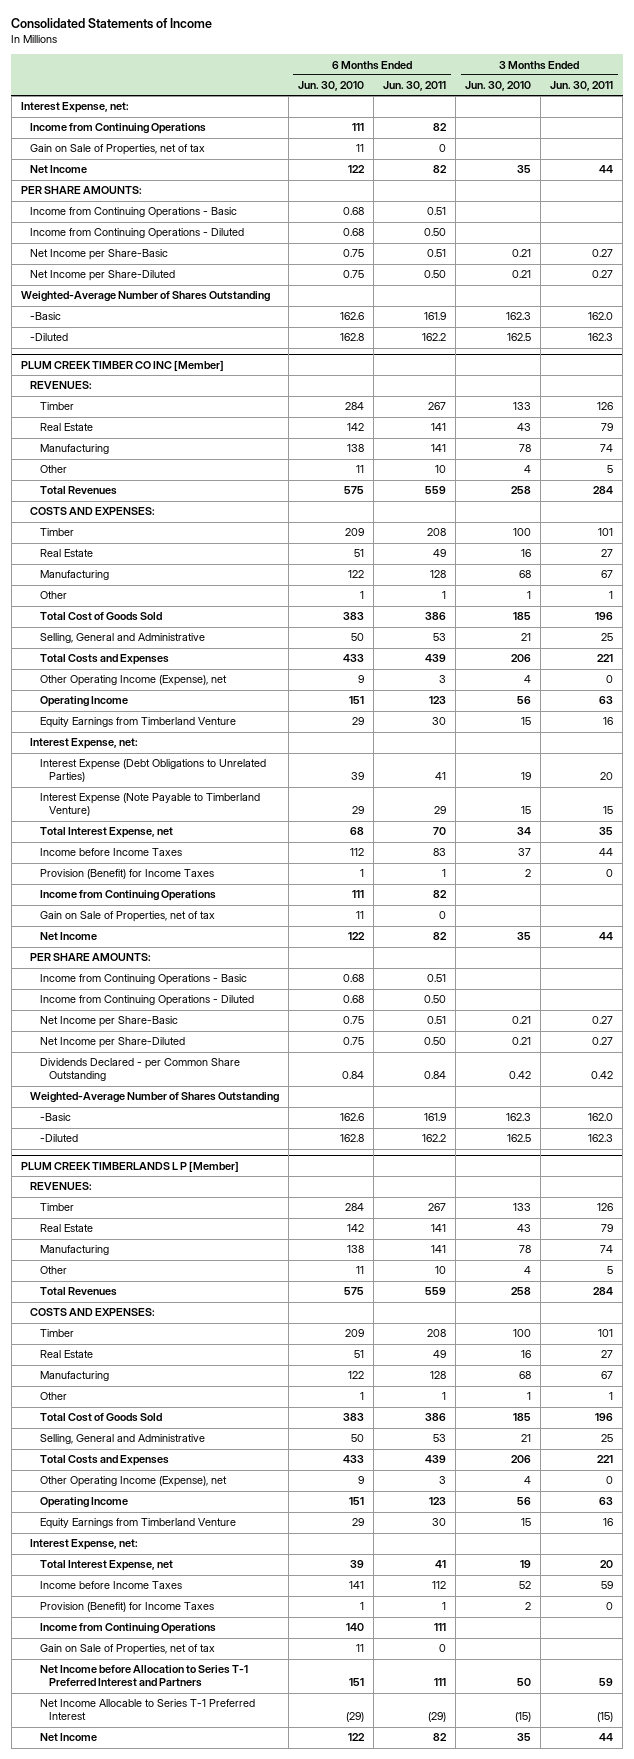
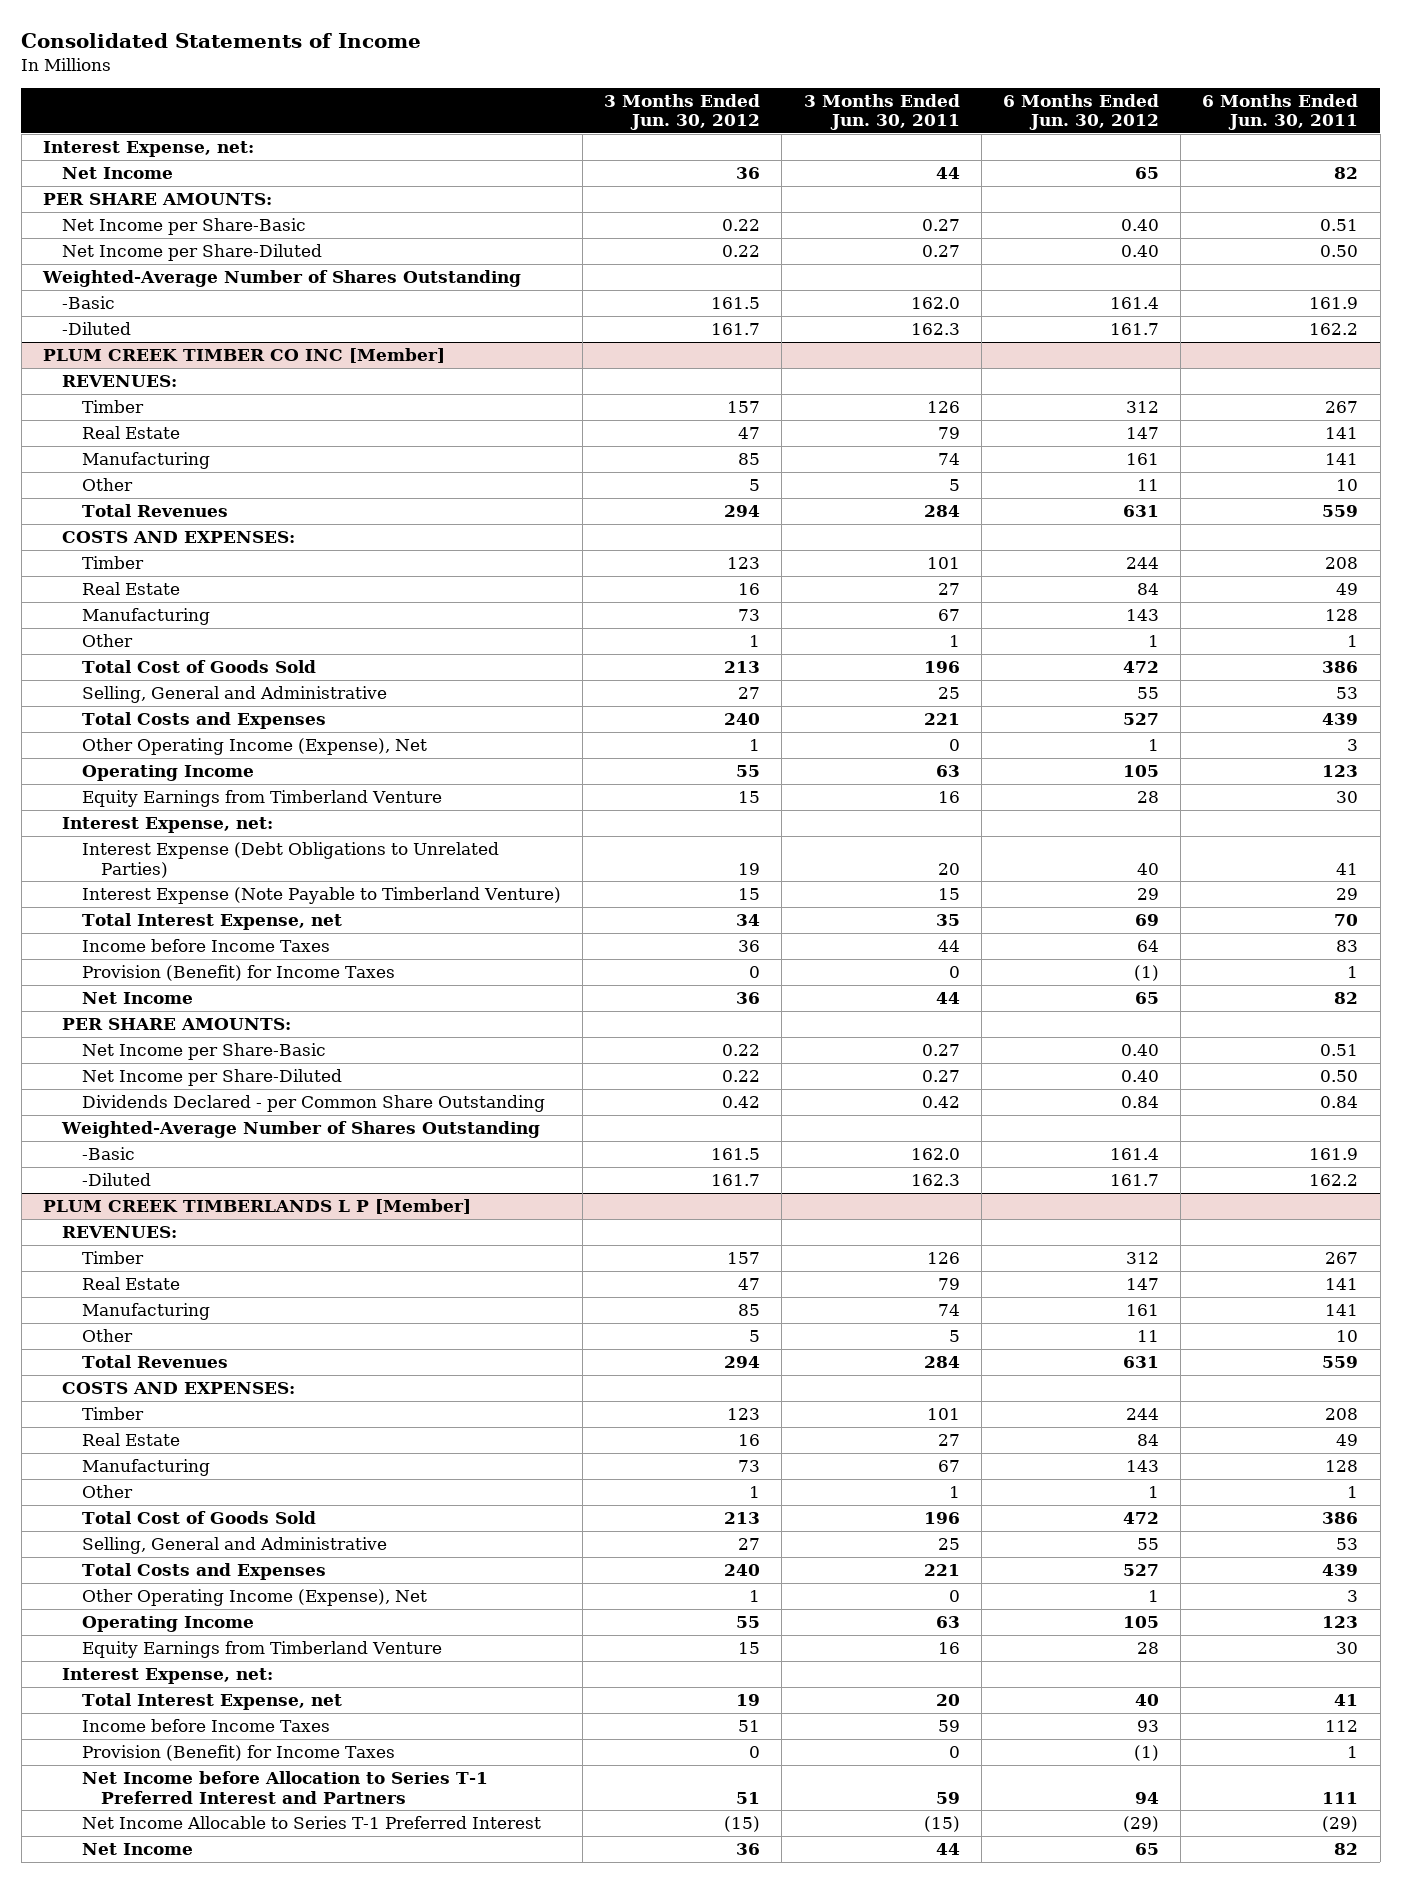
[298,81,365,92] Jun. 30, 2010 -> none
[465,81,532,92] Jun. 30, 2010 -> none
none -> [604,93,761,131] 3 Months Ended Jun. 30, 2012
none -> [1002,93,1159,131] 6 Months Ended Jun. 30, 2012
[30,123,207,135] Income from Continuing Operations -> none
[30,144,206,156] Gain on Sale of Properties, net of tax -> none
[30,207,238,219] Income from Continuing Operations - Basic -> none
[30,228,245,240] Income from Continuing Operations - Diluted -> none
[39,675,227,687] Other Operating Income (Expense), net -> [81,738,427,756] Other Operating Income (Expense), Net
[39,890,216,902] Income from Continuing Operations -> none
[39,911,215,923] Gain on Sale of Properties, net of tax -> none
[39,974,247,986] Income from Continuing Operations - Basic -> none
[39,995,254,1007] Income from Continuing Operations - Diluted -> none
[39,1476,227,1488] Other Operating Income (Expense), net -> [81,1589,427,1607] Other Operating Income (Expense), Net
[39,1623,216,1635] Income from Continuing Operations -> none
[39,1644,215,1656] Gain on Sale of Properties, net of tax -> none

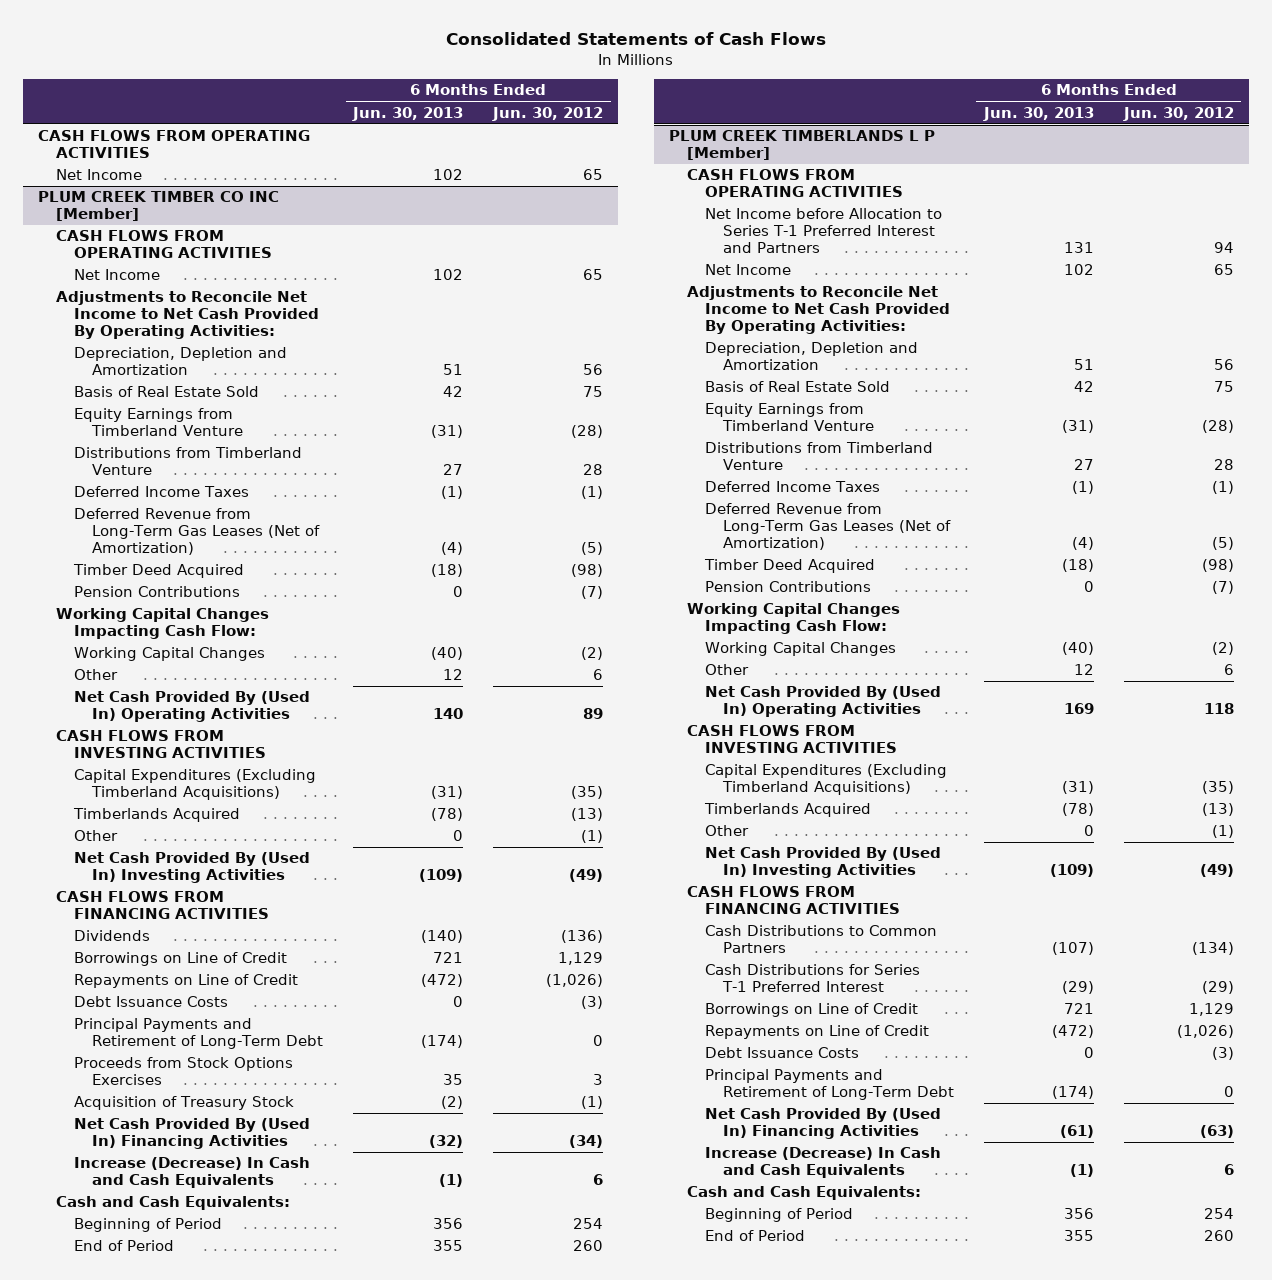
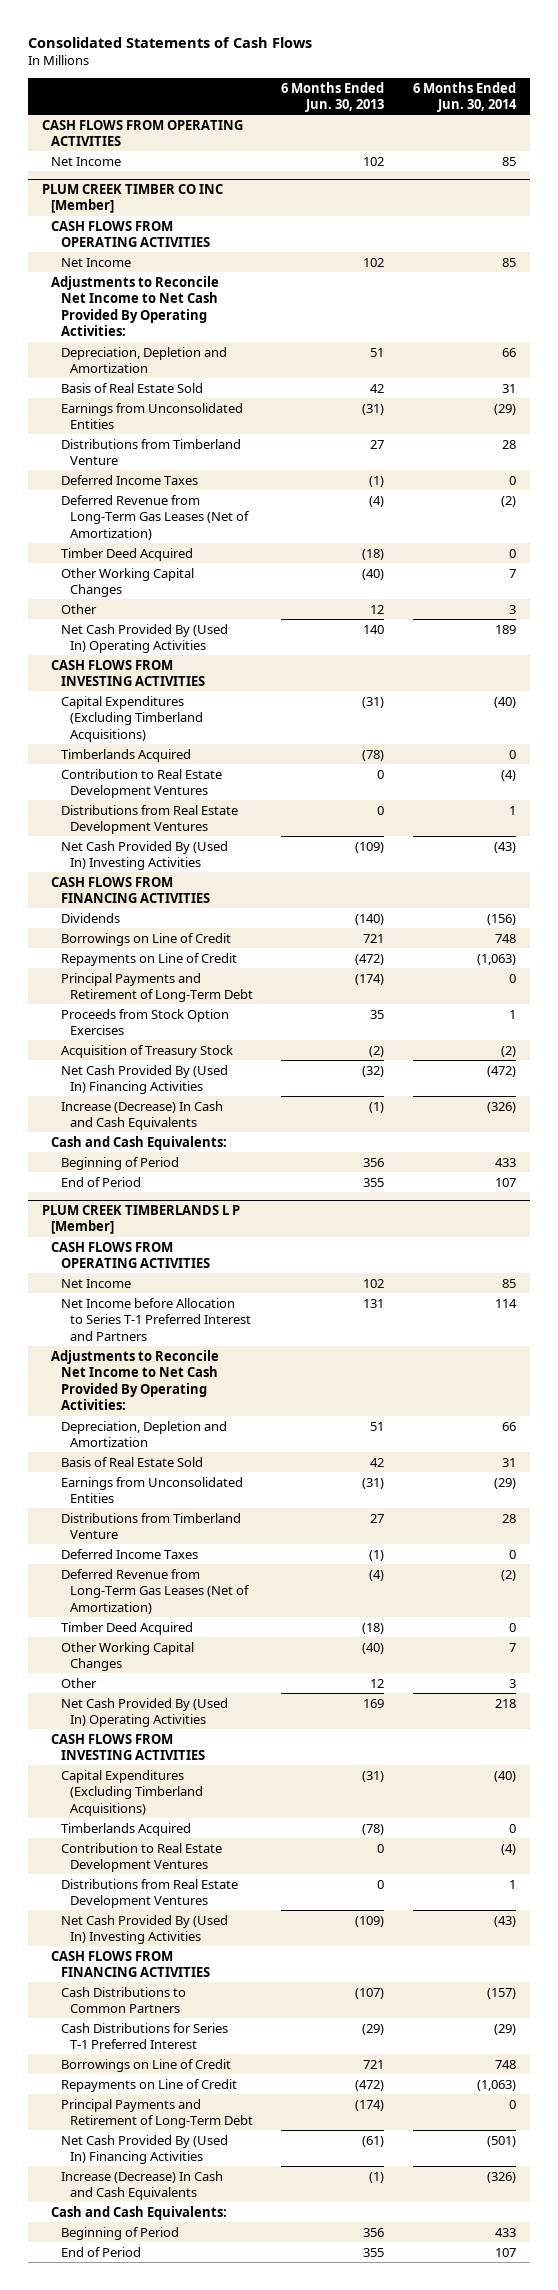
[492,106,604,121] Jun. 30, 2012 -> none
none -> [412,81,517,113] 6 Months Ended Jun. 30, 2014
[74,408,244,437] Equity Earnings from Timberland Venture -> [60,402,243,430] Earnings from Unconsolidated Entities
[74,586,241,598] Pension Contributions -> none
[56,608,270,640] Working Capital Changes Impacting Cash Flow: -> none
[74,647,266,662] Working Capital Changes -> [60,567,194,598] Other Working Capital Changes
[74,830,119,842] Other -> none
none -> [60,768,222,799] Contribution to Real Estate Development Ventures
none -> [60,804,238,835] Distributions from Real Estate Development Ventures
[74,996,229,1008] Debt Issuance Costs -> none
[74,1057,294,1086] Proceeds from Stock Options Exercises -> [60,1008,229,1036] Proceeds from Stock Option Exercises
[704,208,942,254] Net Income before Allocation to Series T-1 Preferred Interest and Partners -> [60,1297,251,1341] Net Income before Allocation to Series T-1 Preferred Interest and Partners
[704,403,874,432] Equity Earnings from Timberland Venture -> [60,1476,243,1504] Earnings from Unconsolidated Entities
[704,581,871,593] Pension Contributions -> none
[686,603,900,635] Working Capital Changes Impacting Cash Flow: -> none
[704,642,896,657] Working Capital Changes -> [60,1641,194,1672] Other Working Capital Changes
[704,825,749,837] Other -> none
none -> [60,1842,222,1873] Contribution to Real Estate Development Ventures
none -> [60,1878,238,1909] Distributions from Real Estate Development Ventures
[704,1047,859,1059] Debt Issuance Costs -> none

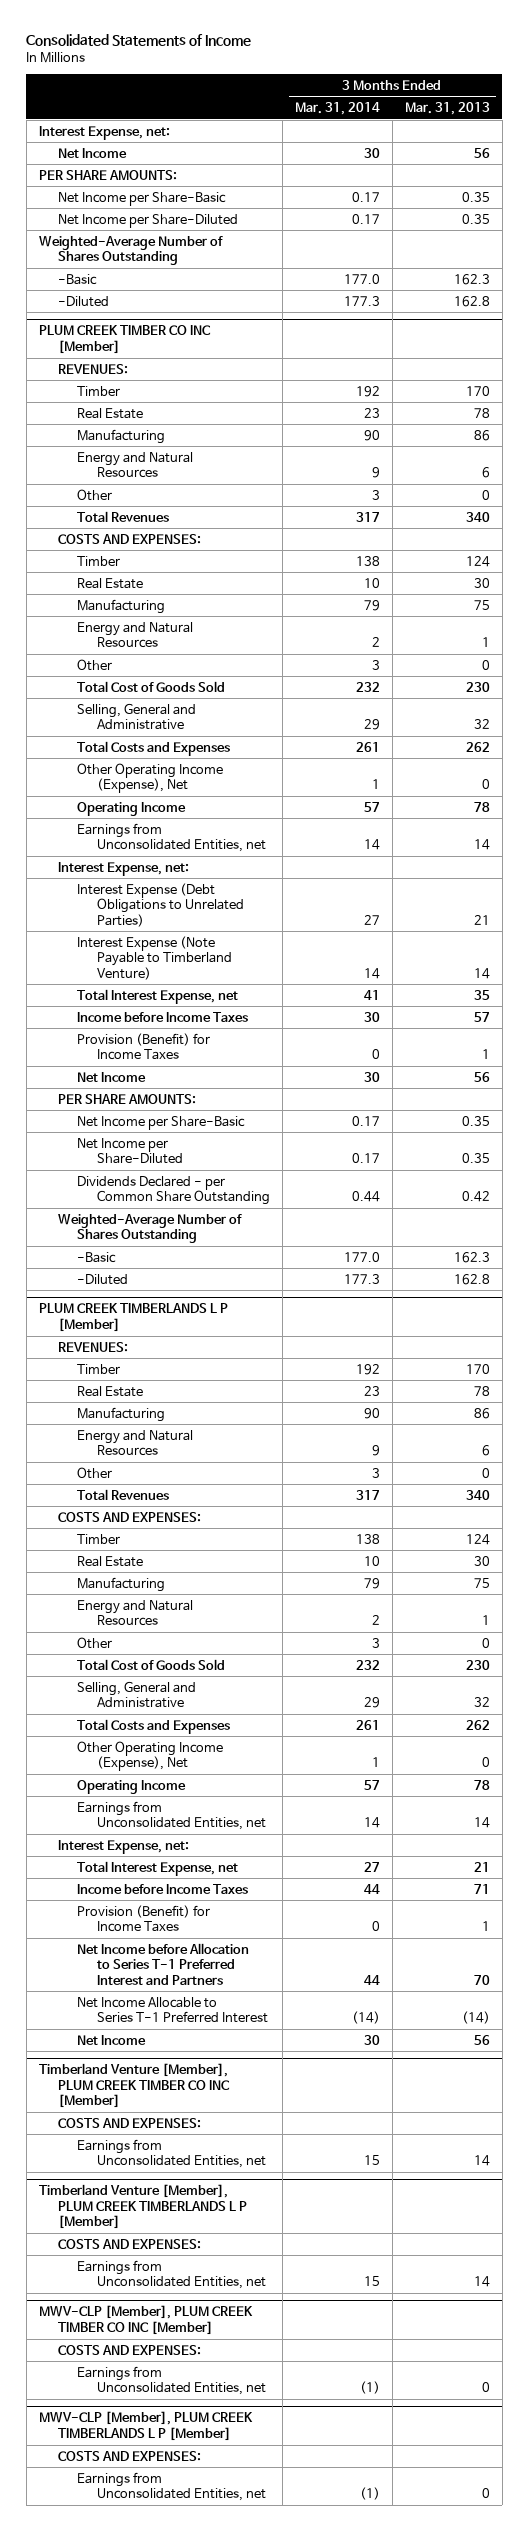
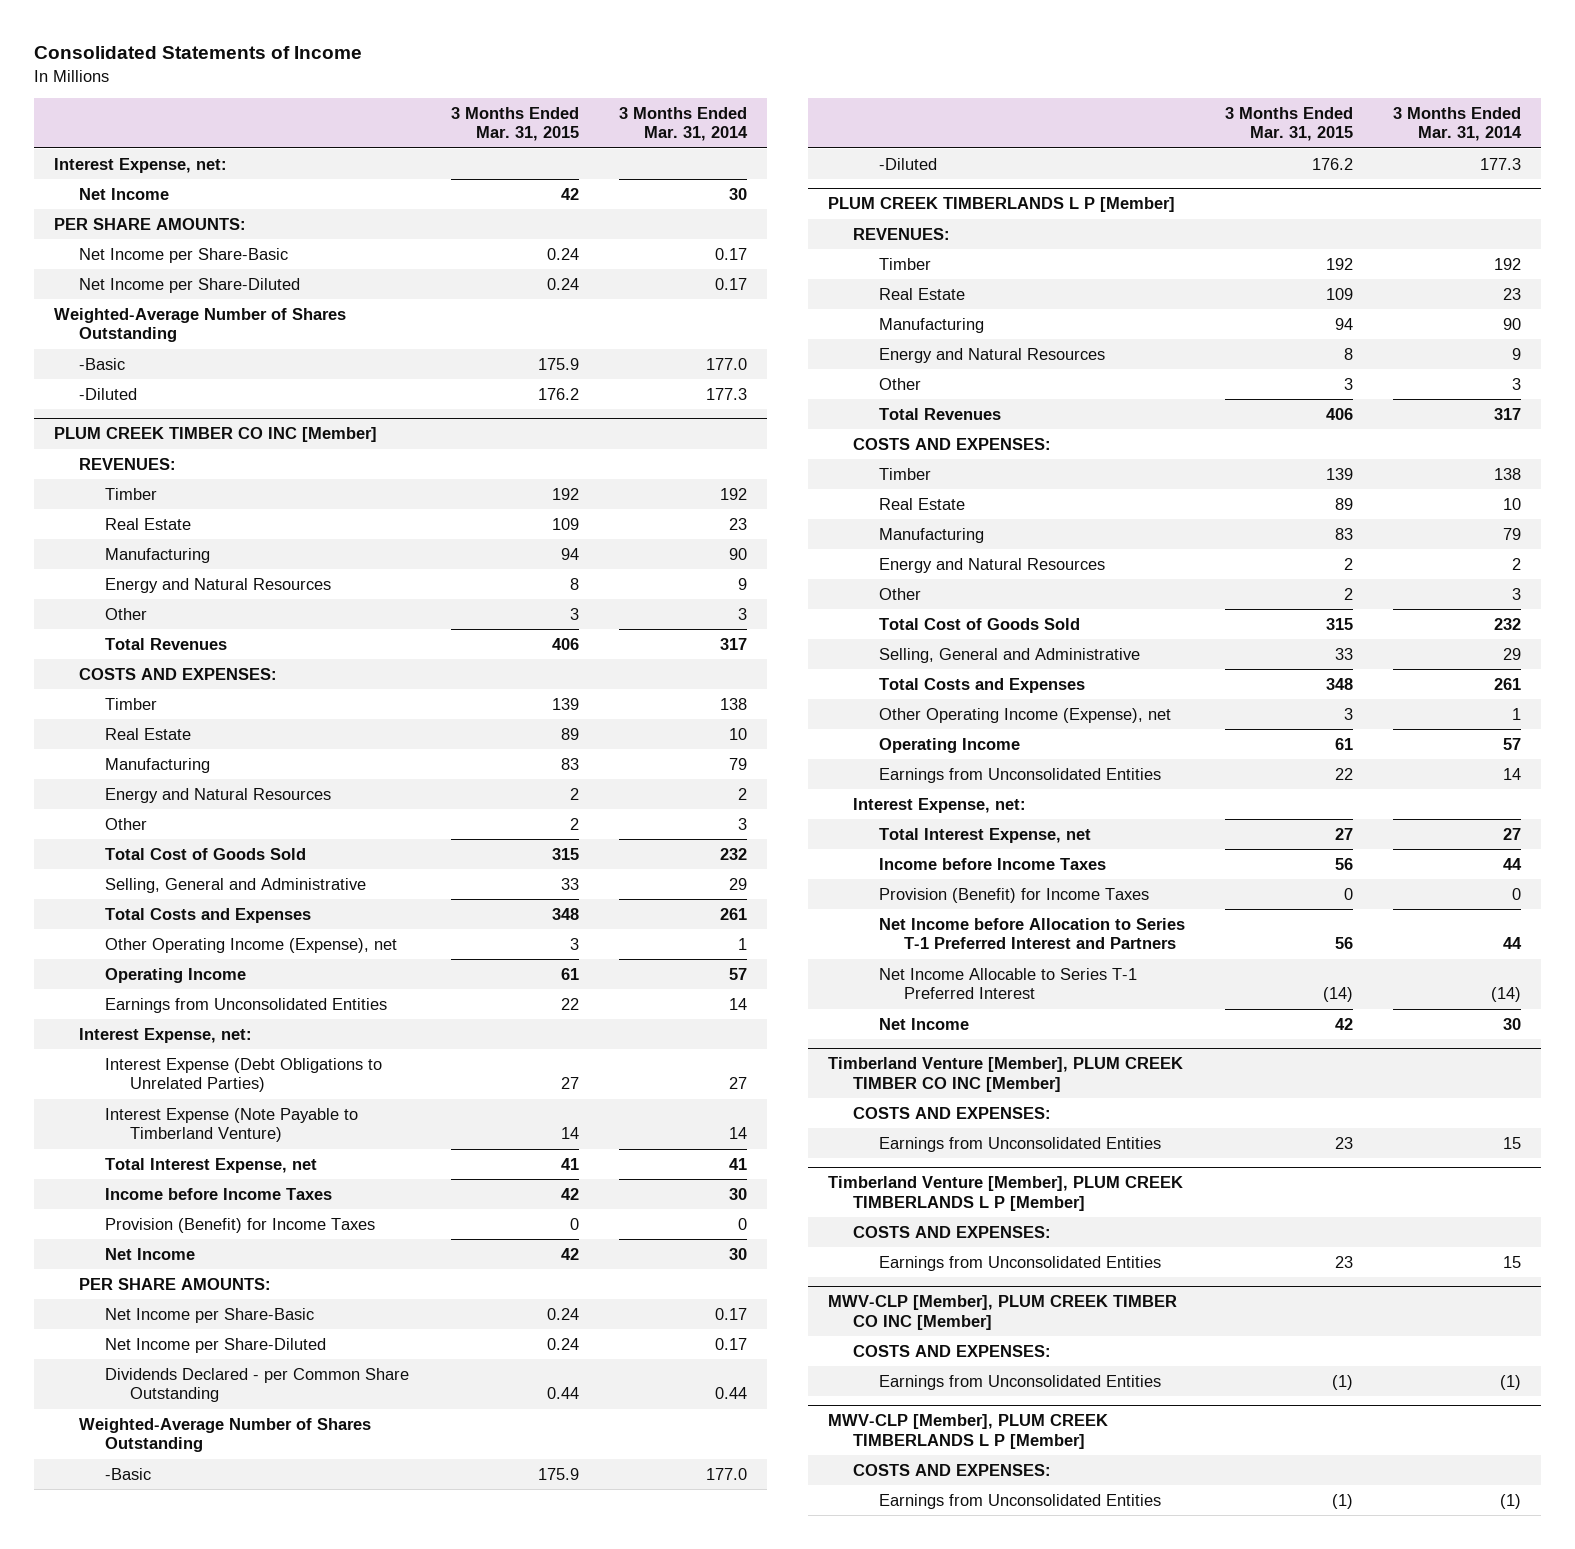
[404,102,490,116] Mar. 31, 2013 -> none
none -> [450,106,579,142] 3 Months Ended Mar. 31, 2015
[77,762,224,794] Other Operating Income (Expense), Net -> [104,937,397,953] Other Operating Income (Expense), net
[77,822,266,853] Earnings from Unconsolidated Entities, net -> [104,997,387,1013] Earnings from Unconsolidated Entities
[77,1740,224,1772] Other Operating Income (Expense), Net -> [878,707,1171,723] Other Operating Income (Expense), net
[77,1800,266,1831] Earnings from Unconsolidated Entities, net -> [878,767,1161,783] Earnings from Unconsolidated Entities
[77,2138,266,2169] Earnings from Unconsolidated Entities, net -> [878,1136,1161,1152] Earnings from Unconsolidated Entities
[77,2259,266,2290] Earnings from Unconsolidated Entities, net -> [878,1255,1161,1271] Earnings from Unconsolidated Entities
[77,2365,266,2396] Earnings from Unconsolidated Entities, net -> [878,1374,1161,1390] Earnings from Unconsolidated Entities
[77,2471,266,2502] Earnings from Unconsolidated Entities, net -> [878,1493,1161,1509] Earnings from Unconsolidated Entities

